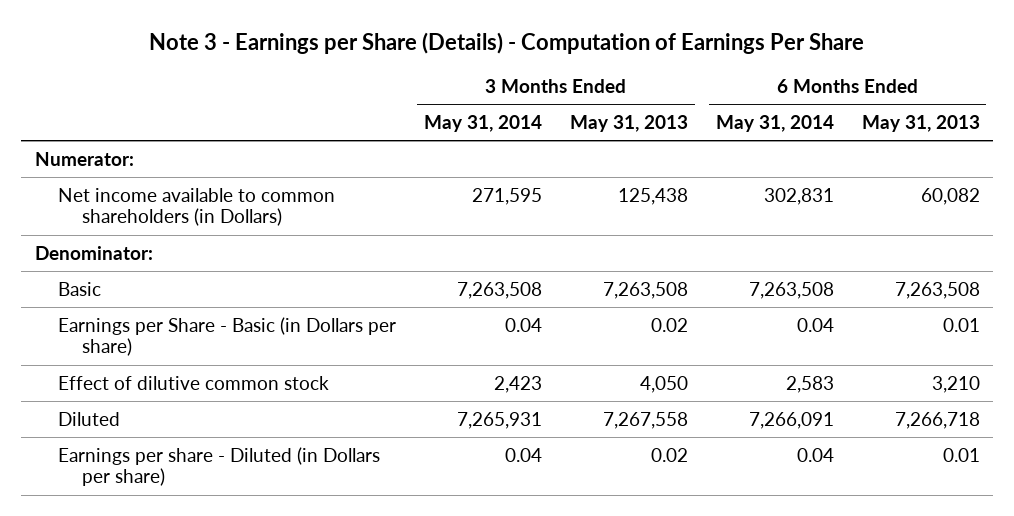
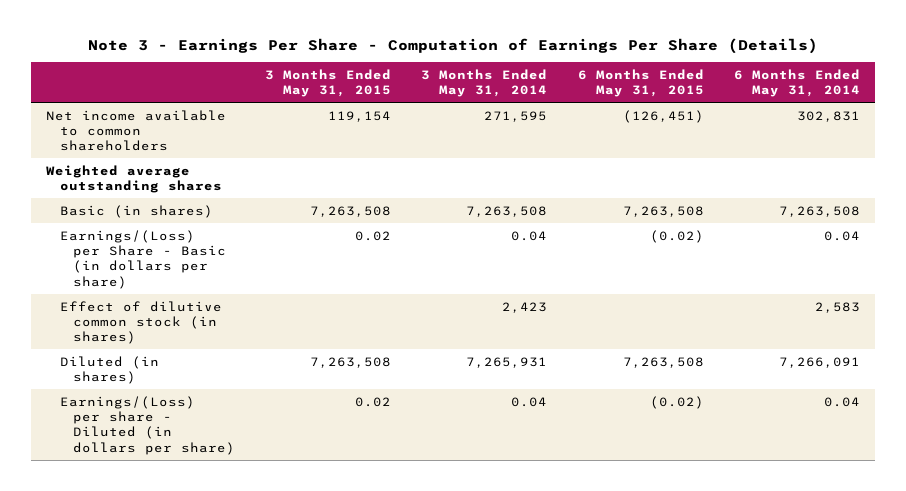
[149,31,865,54] Note 3 - Earnings per Share (Details) - Computation of Earnings Per Share -> [88,37,819,54] Note 3 - Earnings Per Share - Computation of Earnings Per Share (Details)
[569,115,688,133] May 31, 2013 -> none
[861,115,980,133] May 31, 2013 -> none
none -> [265,68,392,97] 3 Months Ended May 31, 2015
none -> [577,68,704,97] 6 Months Ended May 31, 2015
[34,151,134,166] Numerator: -> none
[34,245,153,260] Denominator: -> none
[58,187,336,227] Net income available to common shareholders (in Dollars) -> [46,109,227,152] Net income available to common shareholders
none -> [46,164,222,193] Weighted average outstanding shares
[58,281,102,296] Basic -> [59,204,213,218] Basic (in shares)
[58,316,397,357] Earnings per Share - Basic (in Dollars per share) -> [59,229,226,289] Earnings/(Loss) per Share - Basic (in dollars per share)
[58,375,330,390] Effect of dilutive common stock -> [59,300,222,345] Effect of dilutive common stock (in shares)
[58,411,121,426] Diluted -> [59,355,159,384] Diluted (in shares)
[58,446,381,487] Earnings per share - Diluted (in Dollars per share) -> [59,395,235,455] Earnings/(Loss) per share - Diluted (in dollars per share)

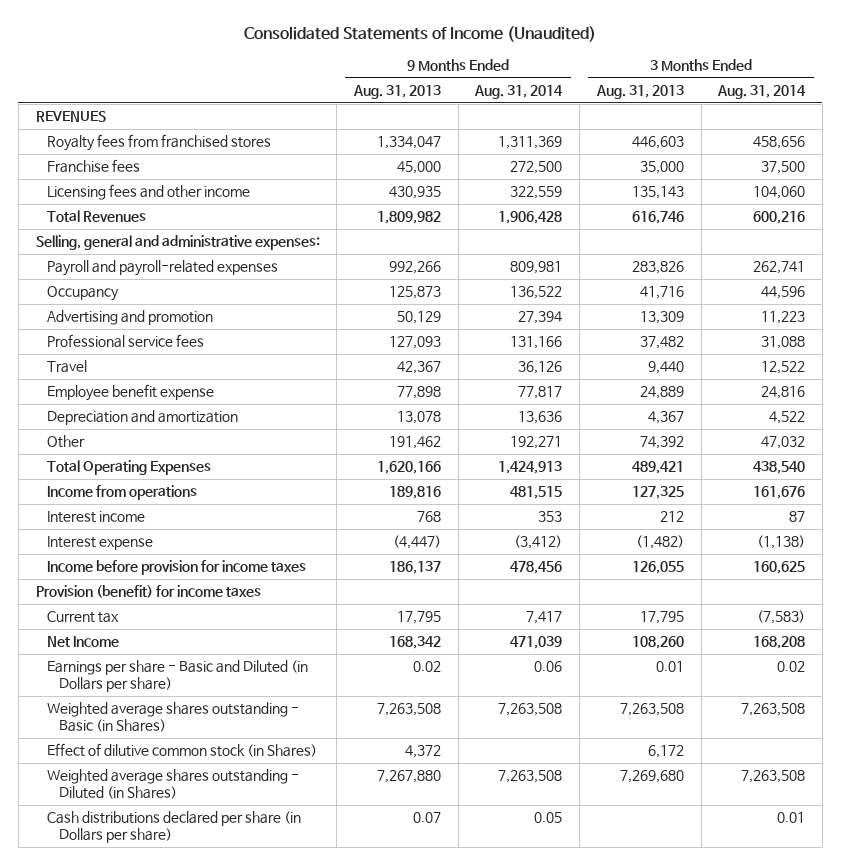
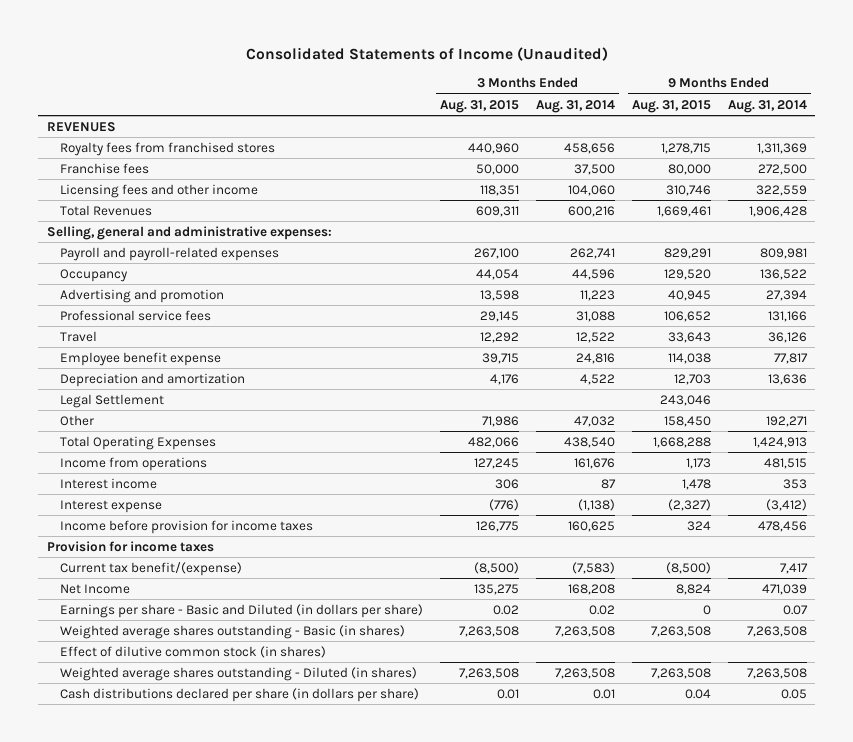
[353,84,442,99] Aug. 31, 2013 -> none
[595,84,684,99] Aug. 31, 2013 -> none
none -> [440,99,520,113] Aug. 31, 2015
none -> [631,99,711,113] Aug. 31, 2015
none -> [60,393,165,408] Legal Settlement
[35,585,261,599] Provision (benefit) for income taxes -> [46,540,214,552] Provision for income taxes
[47,611,120,624] Current tax -> [60,561,243,576] Current tax benefit/(expense)
[47,660,309,692] Earnings per share - Basic and Diluted (in Dollars per share) -> [60,603,424,618] Earnings per share - Basic and Diluted (in dollars per share)
[534,661,563,673] 0.06 -> [782,604,808,615] 0.07
[47,702,300,732] Weighted average shares outstanding - Basic (in Shares) -> [60,624,406,639] Weighted average shares outstanding - Basic (in shares)
[47,743,318,758] Effect of dilutive common stock (in Shares) -> [60,645,327,658] Effect of dilutive common stock (in shares)
[47,769,300,799] Weighted average shares outstanding - Diluted (in Shares) -> [60,666,418,681] Weighted average shares outstanding - Diluted (in shares)
[47,811,302,843] Cash distributions declared per share (in Dollars per share) -> [60,687,420,702] Cash distributions declared per share (in dollars per share)

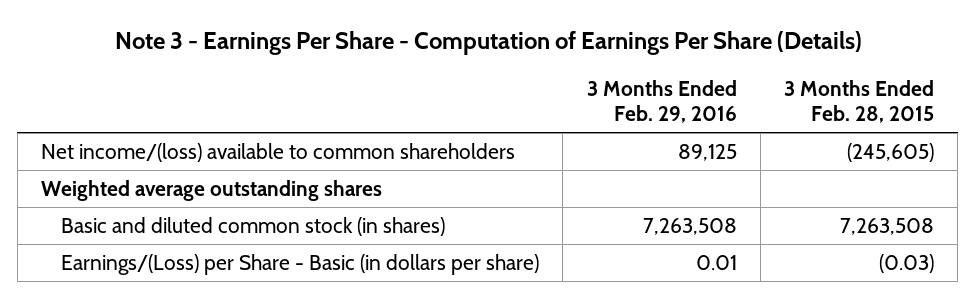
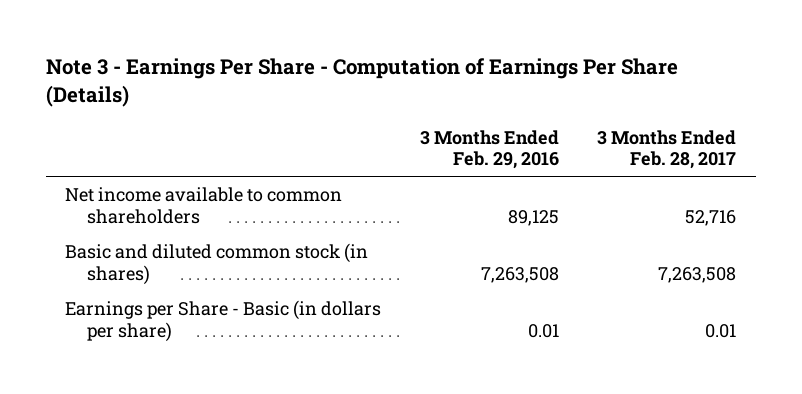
[784,79,935,124] 3 Months Ended Feb. 28, 2015 -> none
none -> [597,129,737,169] 3 Months Ended Feb. 28, 2017
[40,179,382,201] Weighted average outstanding shares -> none
[40,142,515,162] Net income/(loss) available to common shareholders -> [65,187,343,224] Net income available to common shareholders
[60,253,539,275] Earnings/(Loss) per Share - Basic (in dollars per share) -> [65,300,382,342] Earnings per Share - Basic (in dollars per share)

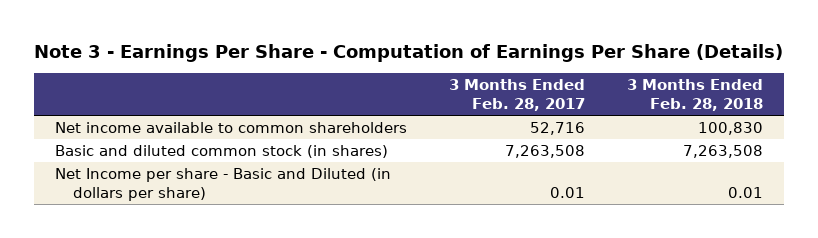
[419,129,559,169] 3 Months Ended Feb. 29, 2016 -> none
none -> [626,79,763,111] 3 Months Ended Feb. 28, 2018
[65,300,382,342] Earnings per Share - Basic (in dollars per share) -> [55,168,392,201] Net Income per share - Basic and Diluted (in dollars per share)

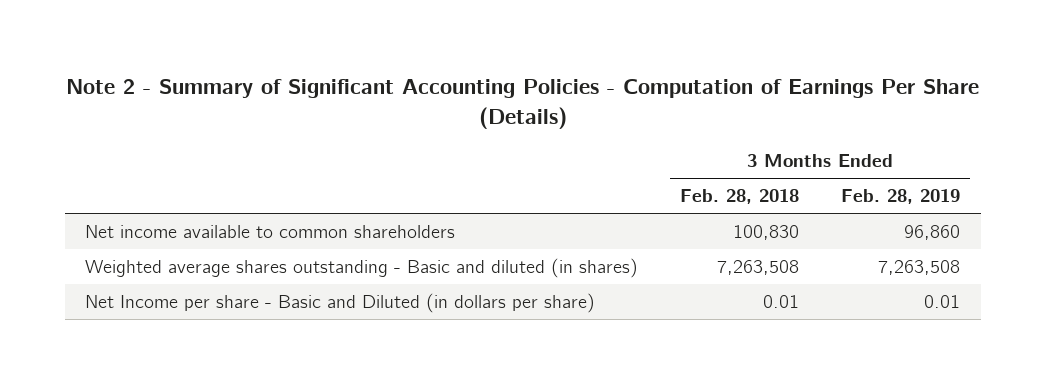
[34,43,784,62] Note 3 - Earnings Per Share - Computation of Earnings Per Share (Details) -> [65,79,979,129] Note 2 - Summary of Significant Accounting Policies - Computation of Earnings Per Share (Details)
[449,79,586,111] 3 Months Ended Feb. 28, 2017 -> none
none -> [840,189,960,205] Feb. 28, 2019
[55,145,389,159] Basic and diluted common stock (in shares) -> [85,258,639,279] Weighted average shares outstanding - Basic and diluted (in shares)

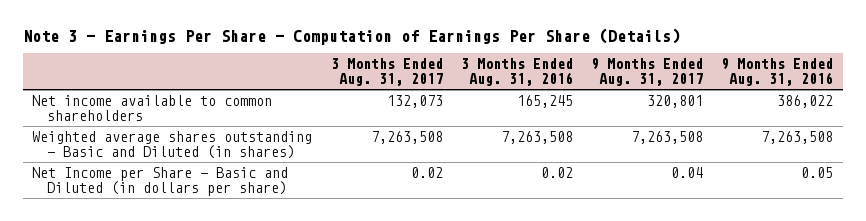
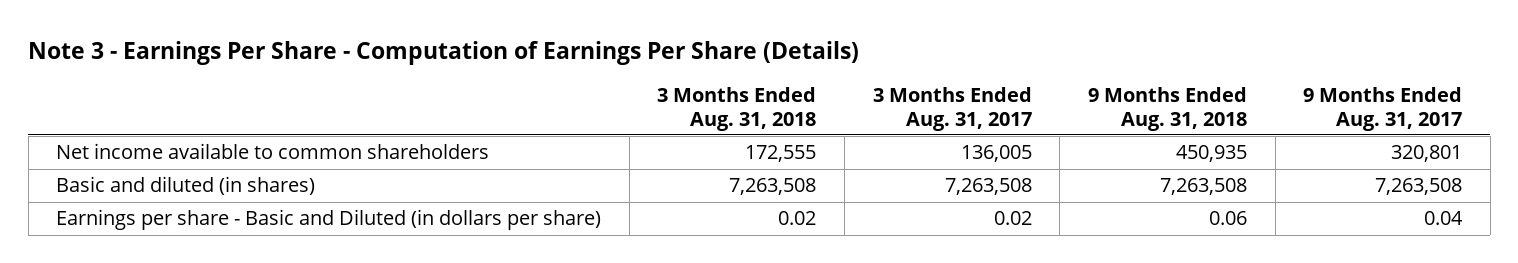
[460,58,573,87] 3 Months Ended Aug. 31, 2016 -> none
[721,58,834,87] 9 Months Ended Aug. 31, 2016 -> none
none -> [657,87,817,131] 3 Months Ended Aug. 31, 2018
none -> [1087,87,1247,131] 9 Months Ended Aug. 31, 2018
[386,94,443,108] 132,073 -> [960,145,1032,163] 136,005
[32,130,313,159] Weighted average shares outstanding - Basic and Diluted (in shares) -> [56,176,316,196] Basic and diluted (in shares)
[32,166,289,196] Net Income per Share - Basic and Diluted (in dollars per share) -> [56,209,602,231] Earnings per share - Basic and Diluted (in dollars per share)

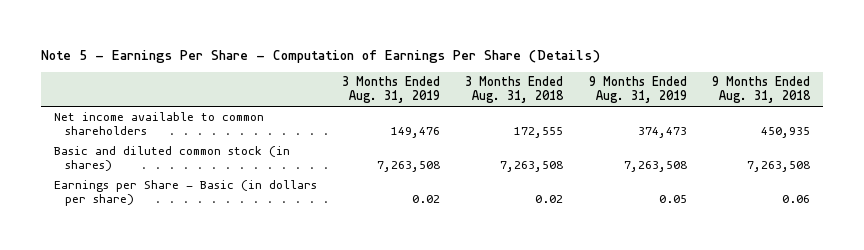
[28,40,860,65] Note 3 - Earnings Per Share - Computation of Earnings Per Share (Details) -> [40,49,600,63] Note 5 - Earnings Per Share - Computation of Earnings Per Share (Details)
[872,87,1032,131] 3 Months Ended Aug. 31, 2017 -> none
[1303,87,1463,131] 9 Months Ended Aug. 31, 2017 -> none
none -> [342,76,441,104] 3 Months Ended Aug. 31, 2019
none -> [588,76,687,104] 9 Months Ended Aug. 31, 2019
[56,176,316,196] Basic and diluted (in shares) -> [53,146,290,172] Basic and diluted common stock (in shares)
[56,209,602,231] Earnings per share - Basic and Diluted (in dollars per share) -> [53,180,317,207] Earnings per Share - Basic (in dollars per share)

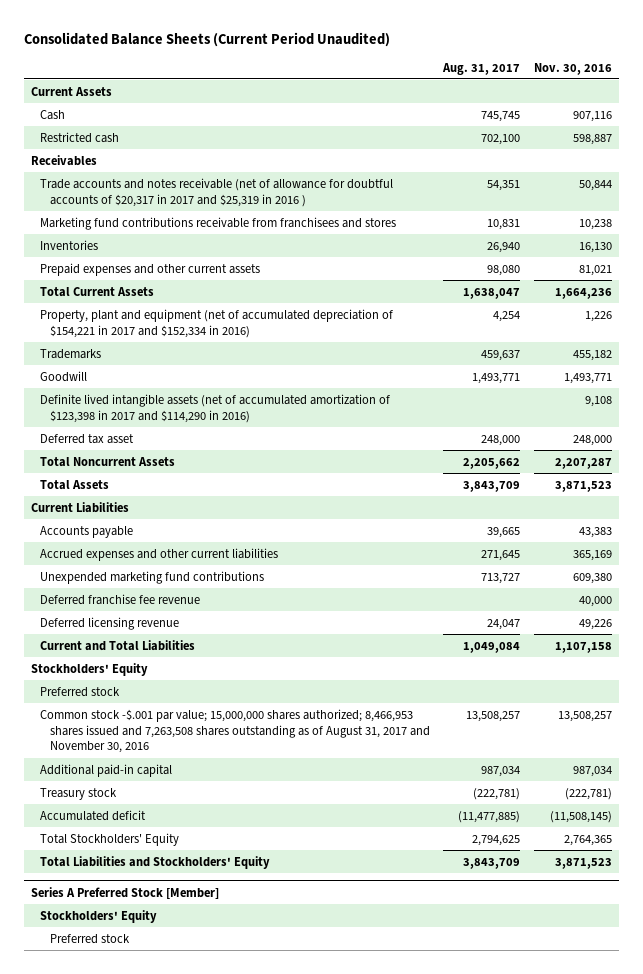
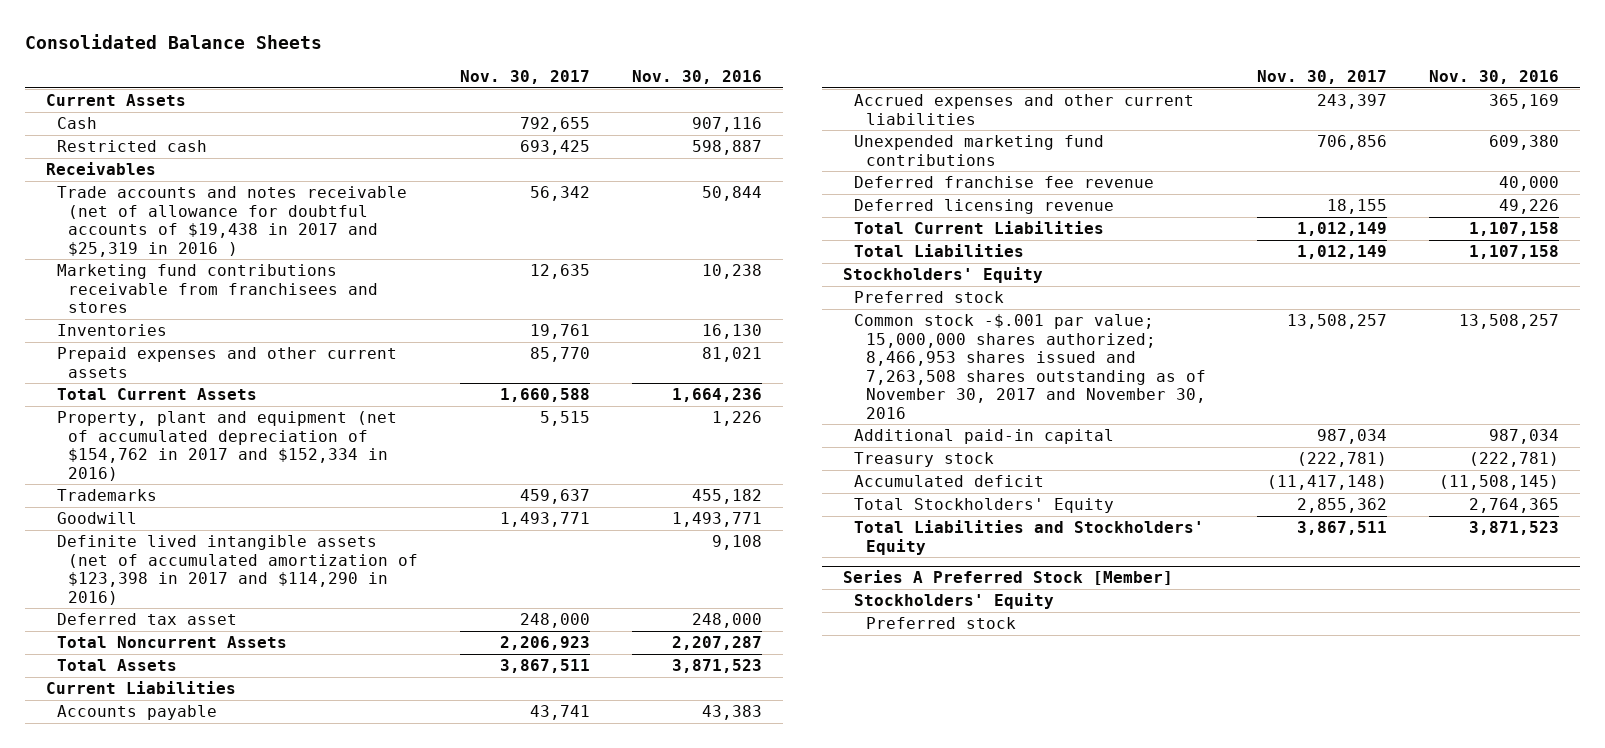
[24,31,391,47] Consolidated Balance Sheets (Current Period Unaudited) -> [24,34,322,50] Consolidated Balance Sheets
[442,62,521,75] Aug. 31, 2017 -> none
none -> [460,69,591,84] Nov. 30, 2017
[40,177,394,207] Trade accounts and notes receivable (net of allowance for doubtful accounts of $20,317 in 2017 and $25,319 in 2016 ) -> [57,186,408,257] Trade accounts and notes receivable (net of allowance for doubtful accounts of $19,438 in 2017 and $25,319 in 2016 )
[40,308,394,338] Property, plant and equipment (net of accumulated depreciation of $154,221 in 2017 and $152,334 in 2016) -> [57,411,398,481] Property, plant and equipment (net of accumulated depreciation of $154,762 in 2017 and $152,334 in 2016)
[40,639,196,651] Current and Total Liabilities -> [854,221,1105,235] Total Current Liabilities
none -> [854,244,1025,258] Total Liabilities
[40,708,430,754] Common stock -$.001 par value; 15,000,000 shares authorized; 8,466,953 shares issued and 7,263,508 shares outstanding as of August 31, 2017 and November 30, 2016 -> [854,314,1206,419] Common stock -$.001 par value; 15,000,000 shares authorized; 8,466,953 shares issued and 7,263,508 shares outstanding as of November 30, 2017 and November 30, 2016

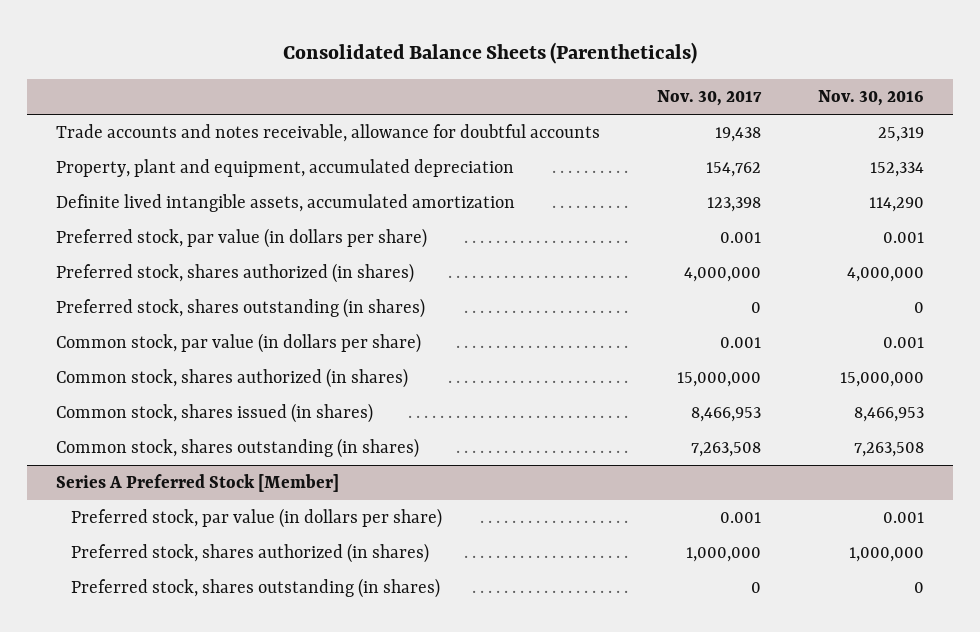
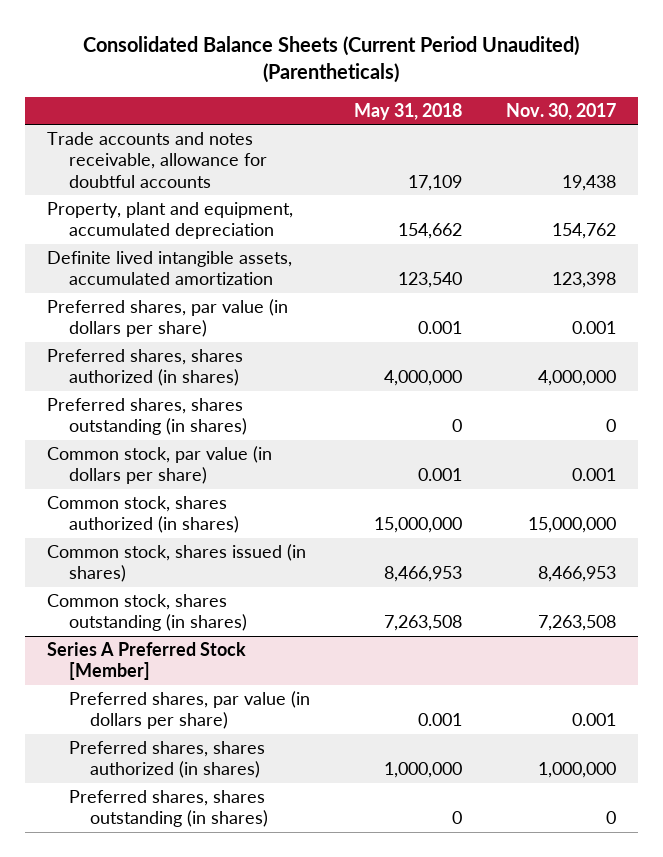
[282,41,697,64] Consolidated Balance Sheets (Parentheticals) -> [83,36,580,84] Consolidated Balance Sheets (Current Period Unaudited) (Parentheticals)
[817,90,924,107] Nov. 30, 2016 -> none
none -> [353,102,462,120] May 31, 2018
[55,228,427,249] Preferred stock, par value (in dollars per share) -> [46,299,288,338] Preferred shares, par value (in dollars per share)
[55,263,414,284] Preferred stock, shares authorized (in shares) -> [46,349,243,387] Preferred shares, shares authorized (in shares)
[55,298,425,319] Preferred stock, shares outstanding (in shares) -> [46,398,247,436] Preferred shares, shares outstanding (in shares)
[70,508,442,529] Preferred stock, par value (in dollars per share) -> [68,691,310,730] Preferred shares, par value (in dollars per share)
[70,543,429,564] Preferred stock, shares authorized (in shares) -> [68,741,265,779] Preferred shares, shares authorized (in shares)
[70,578,440,599] Preferred stock, shares outstanding (in shares) -> [68,790,269,828] Preferred shares, shares outstanding (in shares)

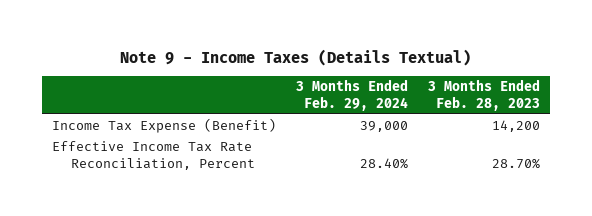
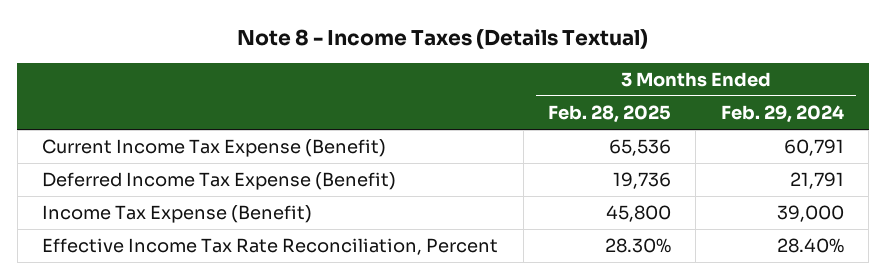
[119,48,471,66] Note 9 - Income Taxes (Details Textual) -> [236,28,648,49] Note 8 - Income Taxes (Details Textual)
[427,78,540,111] 3 Months Ended Feb. 28, 2023 -> none
none -> [547,105,671,124] Feb. 28, 2025
none -> [42,139,387,158] Current Income Tax Expense (Benefit)
none -> [42,172,397,191] Deferred Income Tax Expense (Benefit)

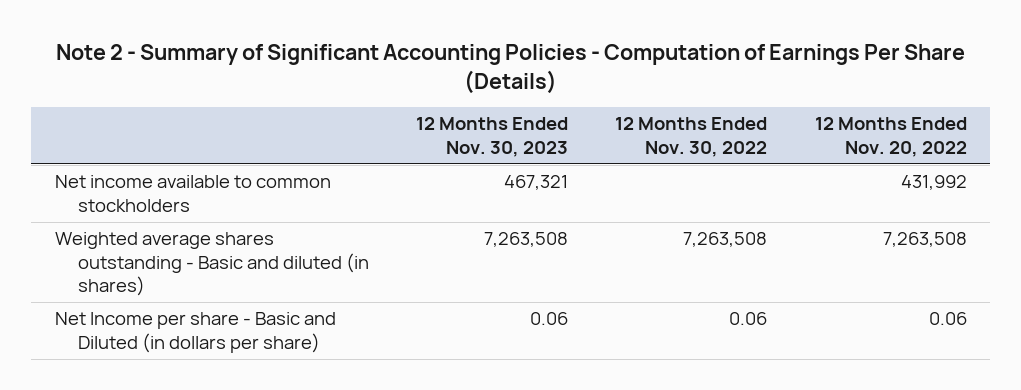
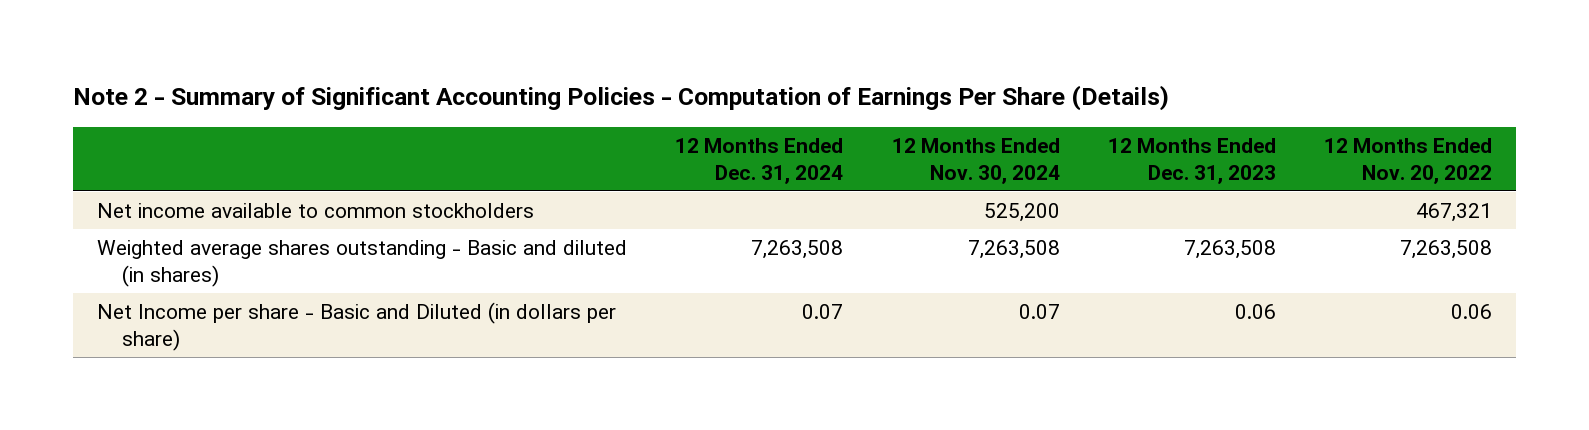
[416,117,569,157] 12 Months Ended Nov. 30, 2023 -> none
[615,117,768,157] 12 Months Ended Nov. 30, 2022 -> none
none -> [675,137,844,184] 12 Months Ended Dec. 31, 2024
none -> [891,137,1060,184] 12 Months Ended Nov. 30, 2024
none -> [1107,137,1276,184] 12 Months Ended Dec. 31, 2023
[900,175,967,191] 431,992 -> [1416,203,1493,223] 467,321

